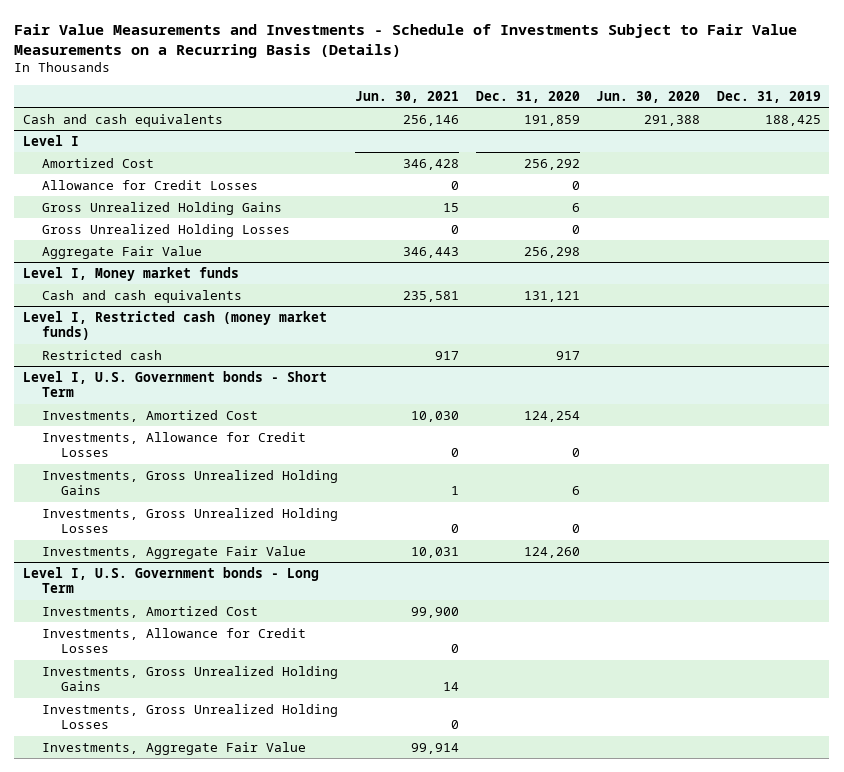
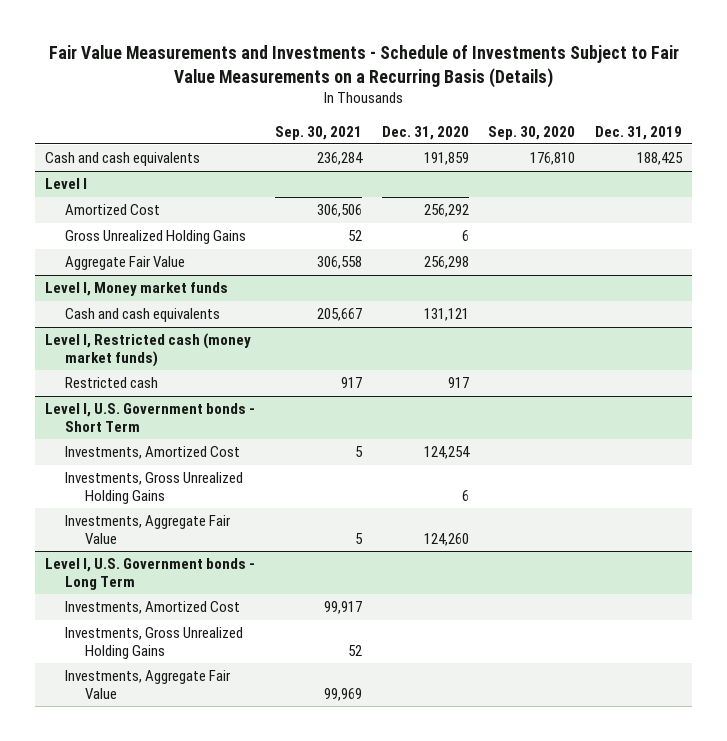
[354,90,459,103] Jun. 30, 2021 -> none
[596,90,701,103] Jun. 30, 2020 -> none
none -> [274,125,362,140] Sep. 30, 2021
none -> [488,125,576,140] Sep. 30, 2020
[42,179,259,190] Allowance for Credit Losses -> none
[42,223,291,237] Gross Unrealized Holding Losses -> none
[42,431,307,458] Investments, Allowance for Credit Losses -> none
[42,507,339,534] Investments, Gross Unrealized Holding Losses -> none
[42,627,307,654] Investments, Allowance for Credit Losses -> none
[42,703,339,730] Investments, Gross Unrealized Holding Losses -> none

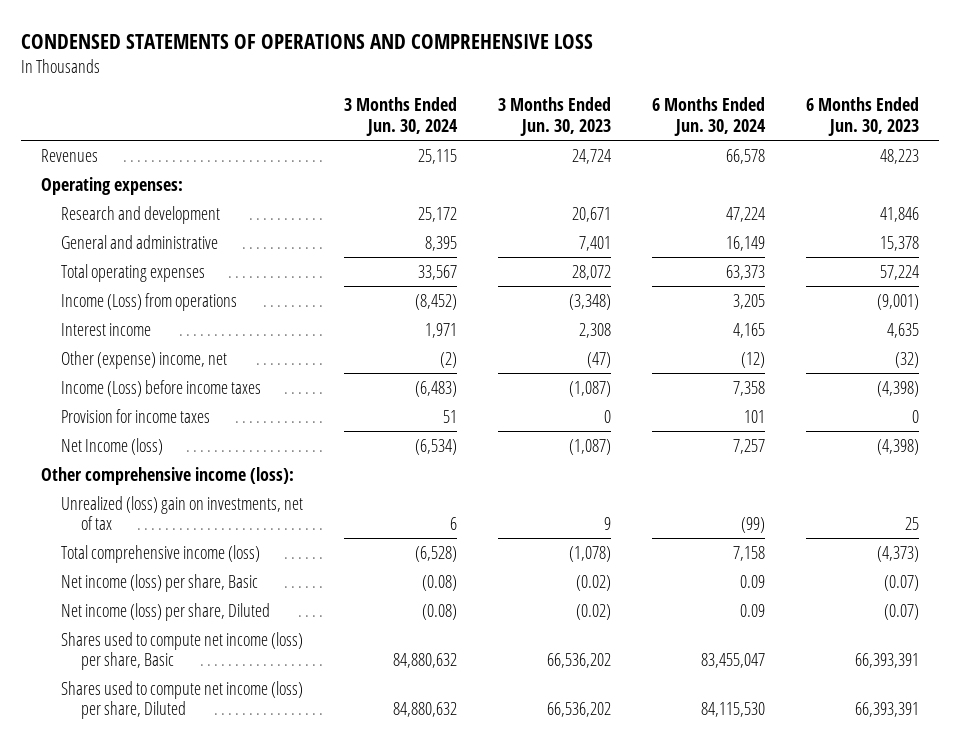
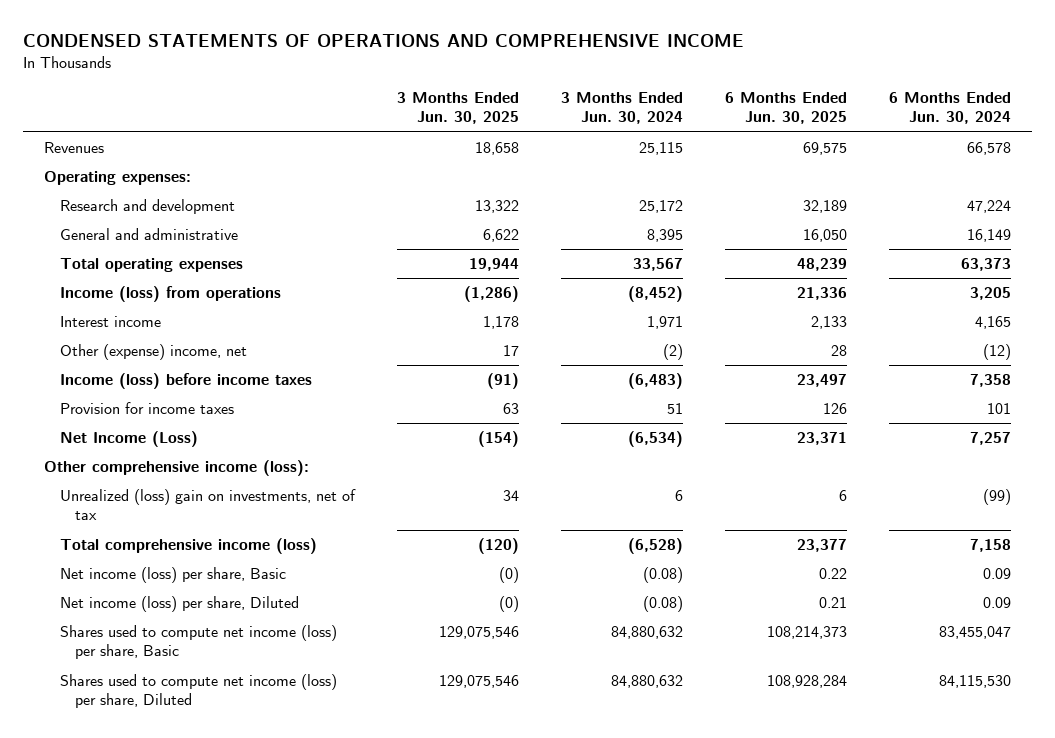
[20,33,593,49] CONDENSED STATEMENTS OF OPERATIONS AND COMPREHENSIVE LOSS -> [23,34,745,48] CONDENSED STATEMENTS OF OPERATIONS AND COMPREHENSIVE INCOME
[497,97,611,137] 3 Months Ended Jun. 30, 2023 -> none
[805,97,919,137] 6 Months Ended Jun. 30, 2023 -> none
none -> [396,91,519,125] 3 Months Ended Jun. 30, 2025
none -> [724,91,847,125] 6 Months Ended Jun. 30, 2025
[61,292,238,311] Income (Loss) from operations -> [59,285,281,302] Income (loss) from operations
[61,379,262,397] Income (Loss) before income taxes -> [59,372,312,389] Income (loss) before income taxes
[61,437,164,455] Net Income (loss) -> [59,430,198,447] Net Income (Loss)

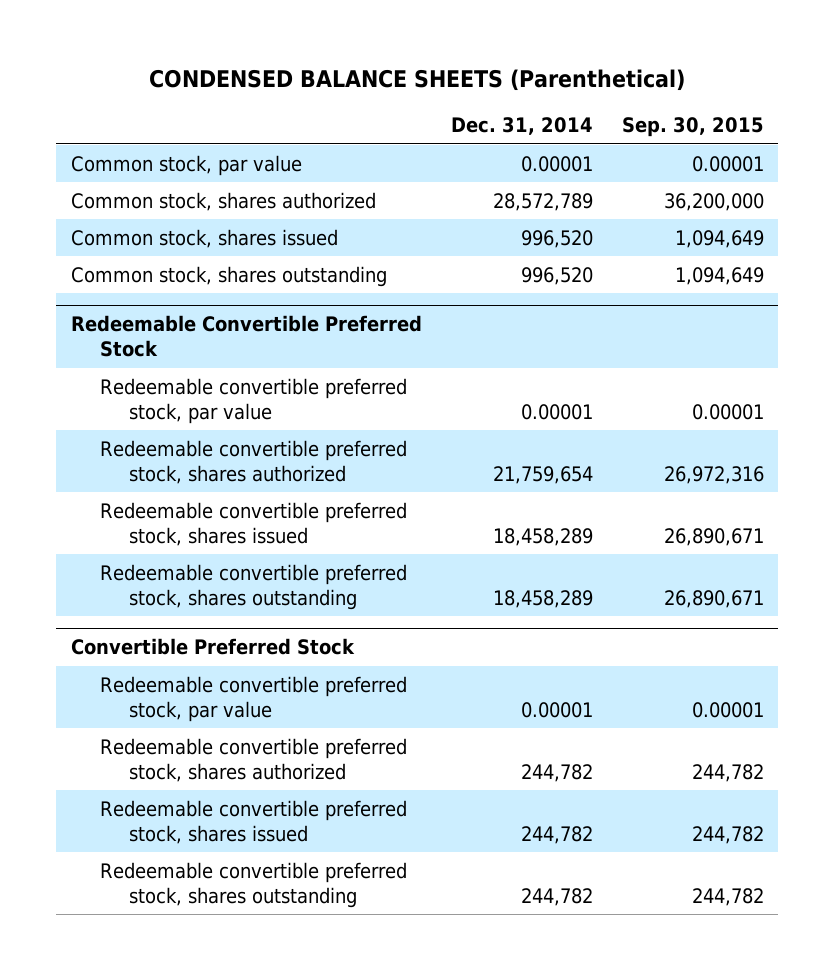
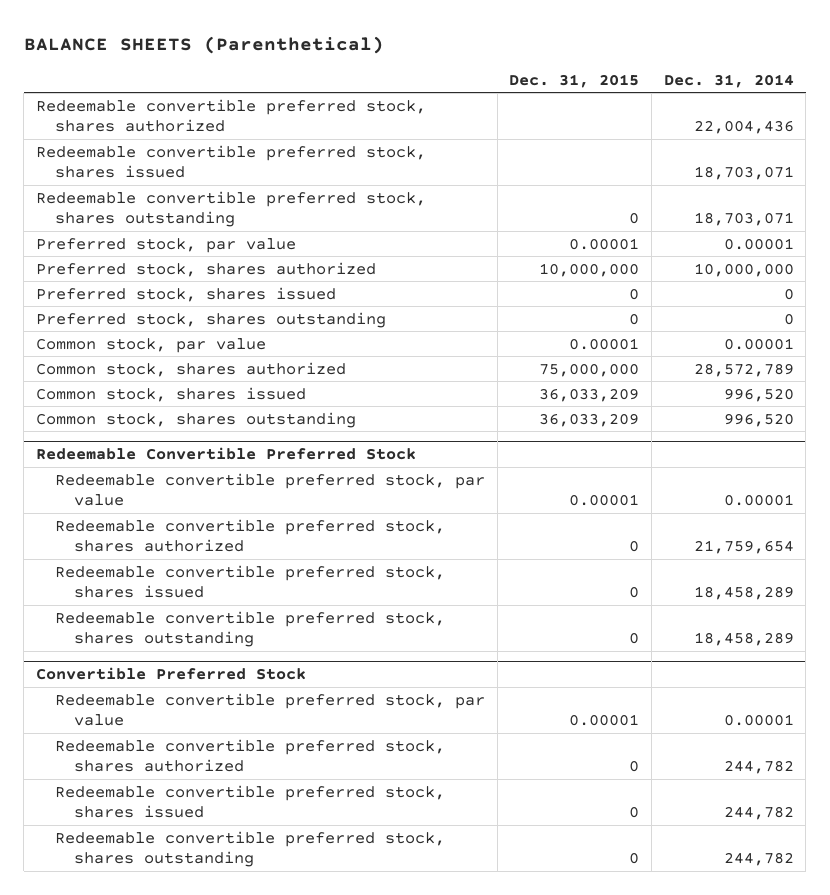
[149,68,686,91] CONDENSED BALANCE SHEETS (Parenthetical) -> [23,35,384,54] BALANCE SHEETS (Parenthetical)
[621,117,764,138] Sep. 30, 2015 -> none
none -> [509,73,640,88] Dec. 31, 2015
none -> [35,98,426,132] Redeemable convertible preferred stock, shares authorized
none -> [35,144,426,178] Redeemable convertible preferred stock, shares issued
none -> [35,190,426,227] Redeemable convertible preferred stock, shares outstanding
none -> [35,237,296,253] Preferred stock, par value
none -> [35,261,376,277] Preferred stock, shares authorized
none -> [35,286,336,302] Preferred stock, shares issued
none -> [35,311,386,328] Preferred stock, shares outstanding

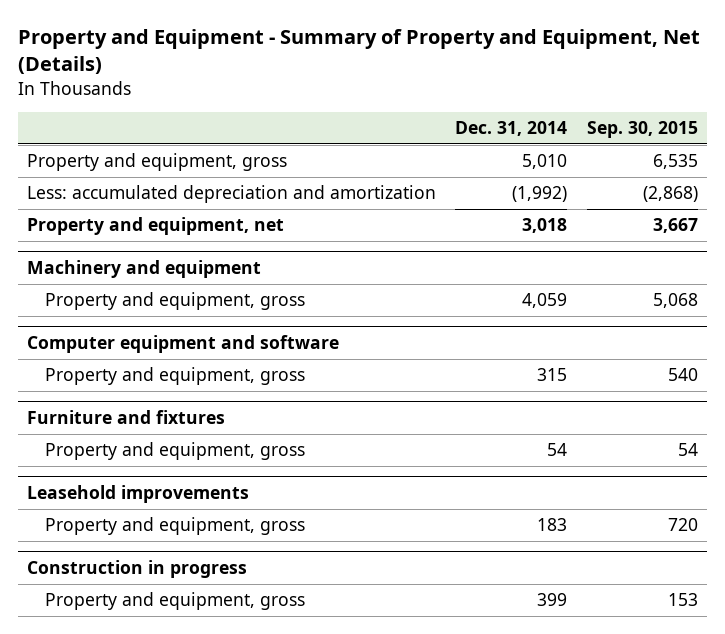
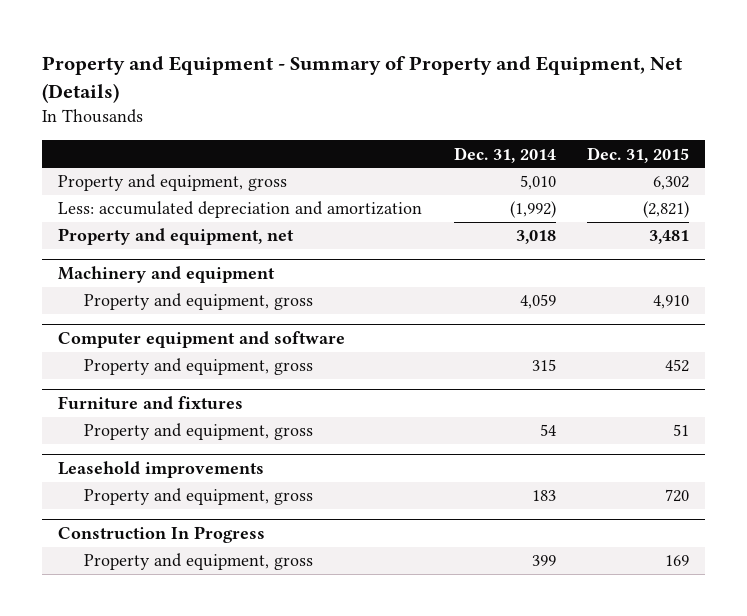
[586,121,698,139] Sep. 30, 2015 -> none
none -> [587,146,690,163] Dec. 31, 2015
[27,559,248,578] Construction in progress -> [58,526,266,544] Construction In Progress

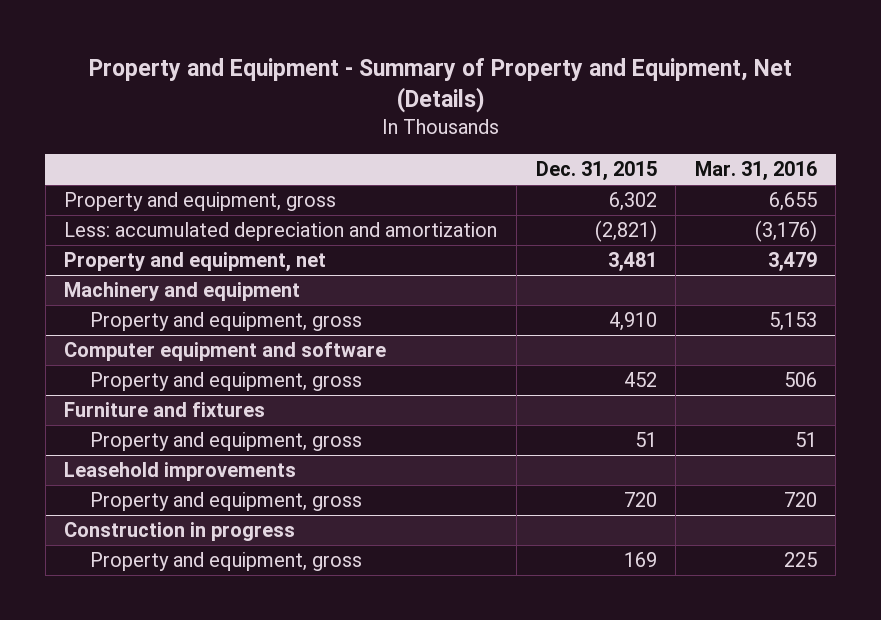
[453,146,556,163] Dec. 31, 2014 -> none
none -> [694,161,817,182] Mar. 31, 2016
[58,526,266,544] Construction In Progress -> [64,522,296,542] Construction in progress

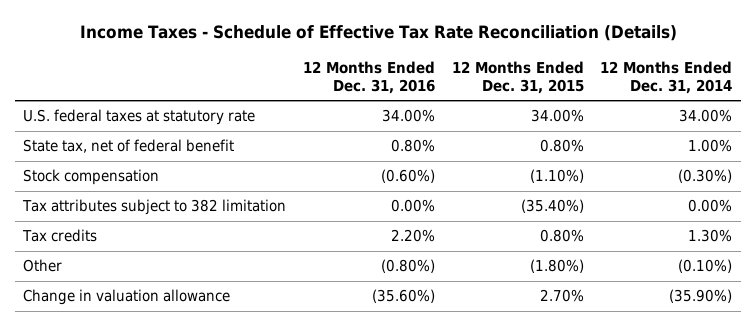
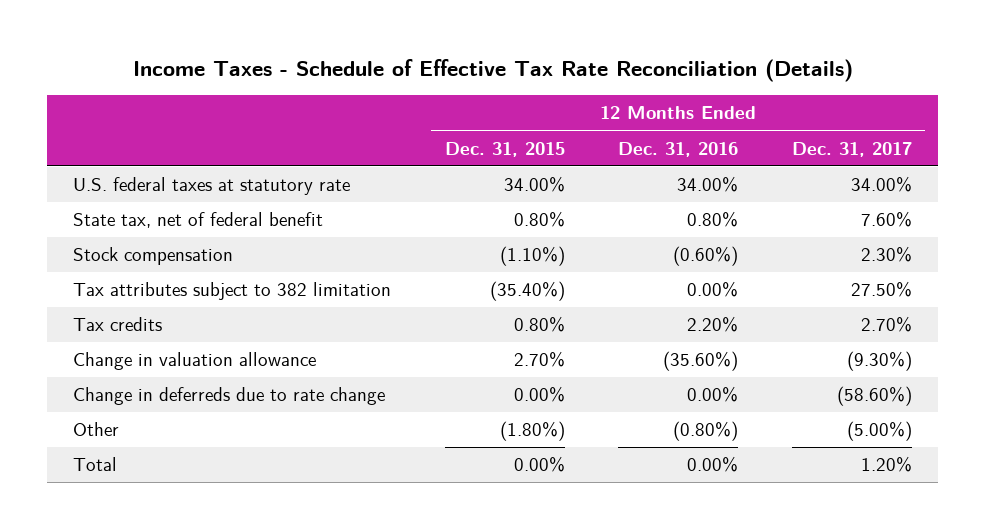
[600,61,733,94] 12 Months Ended Dec. 31, 2014 -> none
none -> [791,141,912,157] Dec. 31, 2017
none -> [73,387,386,406] Change in deferreds due to rate change
[23,259,63,273] Other -> [73,422,120,437] Other
none -> [73,457,118,472] Total

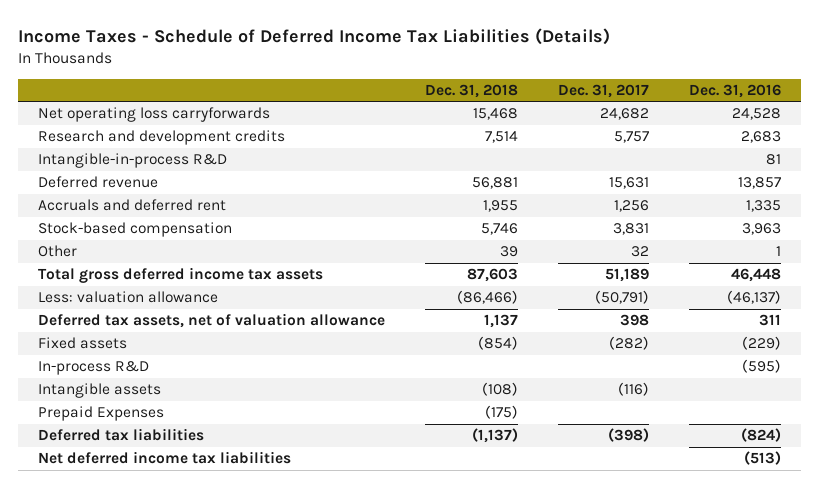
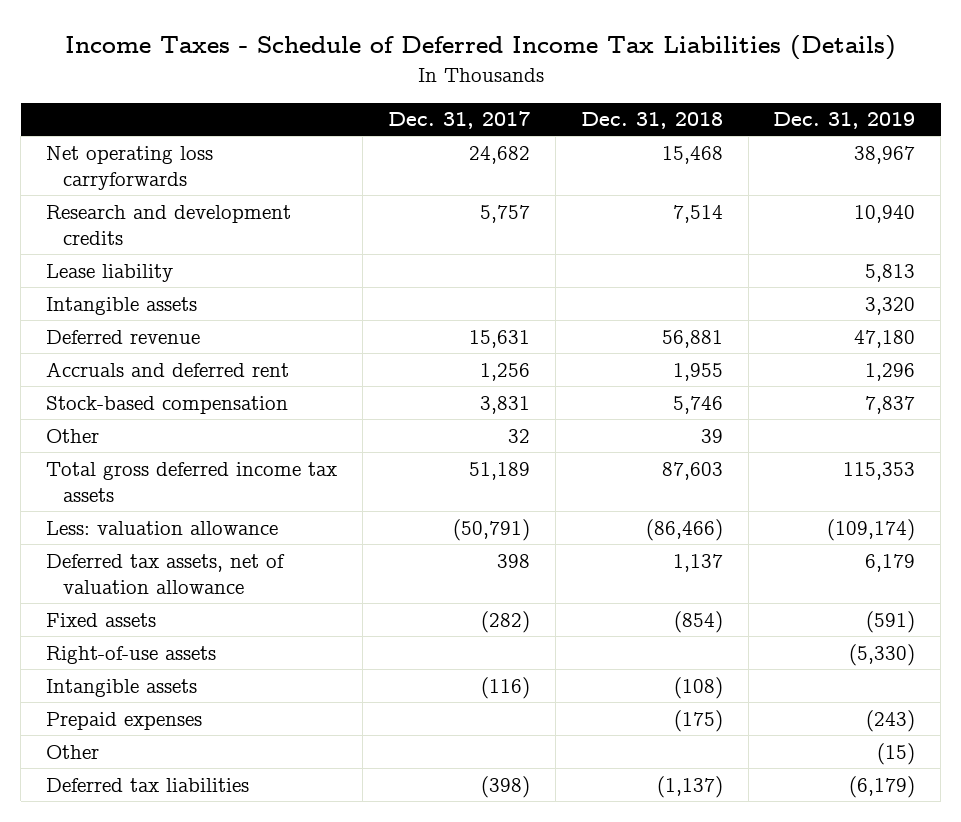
[689,84,782,99] Dec. 31, 2016 -> none
none -> [773,112,916,130] Dec. 31, 2019
[37,153,227,169] Intangible-in-process R&D -> none
none -> [46,263,174,282] Lease liability
none -> [46,296,198,315] Intangible assets
[37,361,149,376] In-process R&D -> none
none -> [46,645,217,664] Right-of-use assets
[37,406,164,422] Prepaid Expenses -> [46,711,203,730] Prepaid expenses
none -> [46,744,100,759] Other
[37,451,291,465] Net deferred income tax liabilities -> none

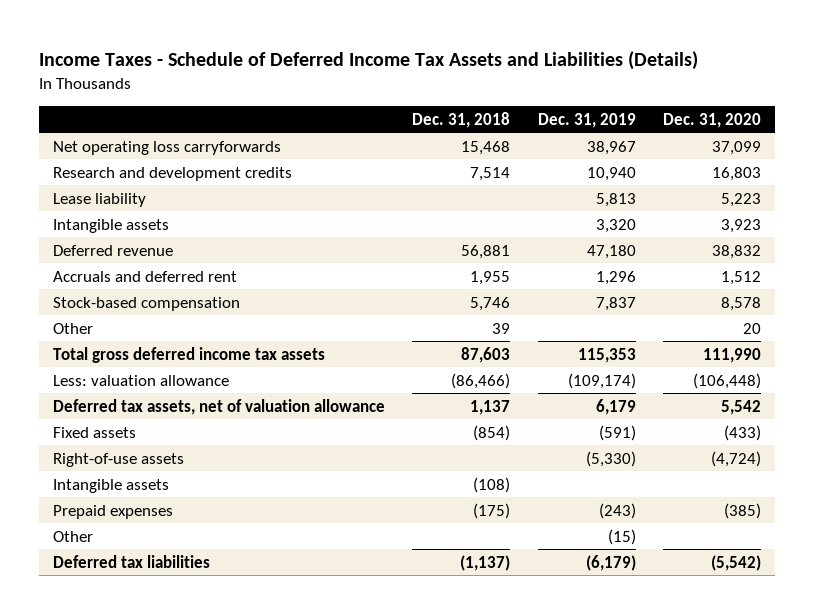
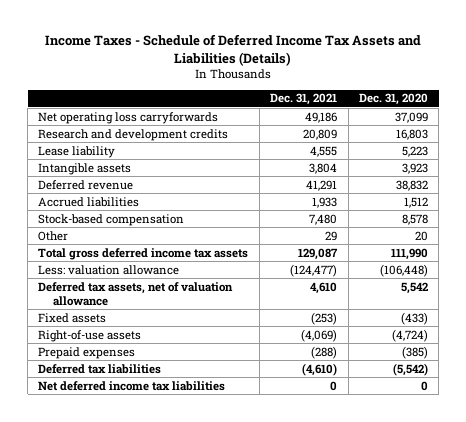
[412,111,511,128] Dec. 31, 2018 -> none
[537,112,636,128] Dec. 31, 2019 -> none
none -> [270,93,338,106] Dec. 31, 2021
[52,270,237,282] Accruals and deferred rent -> [38,196,140,207] Accrued liabilities
[52,478,169,493] Intangible assets -> none
[52,530,93,542] Other -> none
none -> [38,380,226,391] Net deferred income tax liabilities

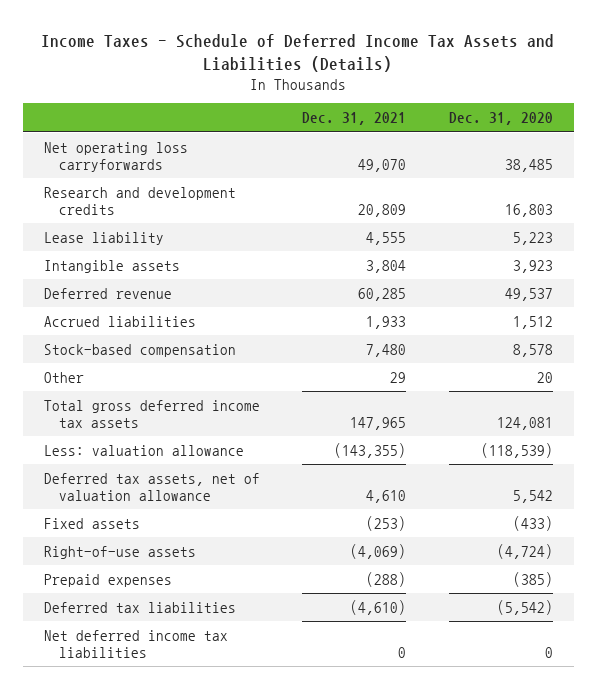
[305,111,338,123] 49,186 -> [358,159,407,173] 49,070
[395,111,429,123] 37,099 -> [504,159,553,173] 38,485
[306,179,338,191] 41,291 -> [358,287,407,301] 60,285
[396,179,429,191] 38,832 -> [504,287,553,301] 49,537
[298,247,339,260] 129,087 -> [350,417,407,431] 147,965
[391,247,429,260] 111,990 -> [496,417,553,431] 124,081
[290,263,338,277] (124,477) -> [334,442,407,458] (143,355)
[380,263,429,277] (106,448) -> [480,442,553,458] (118,539)

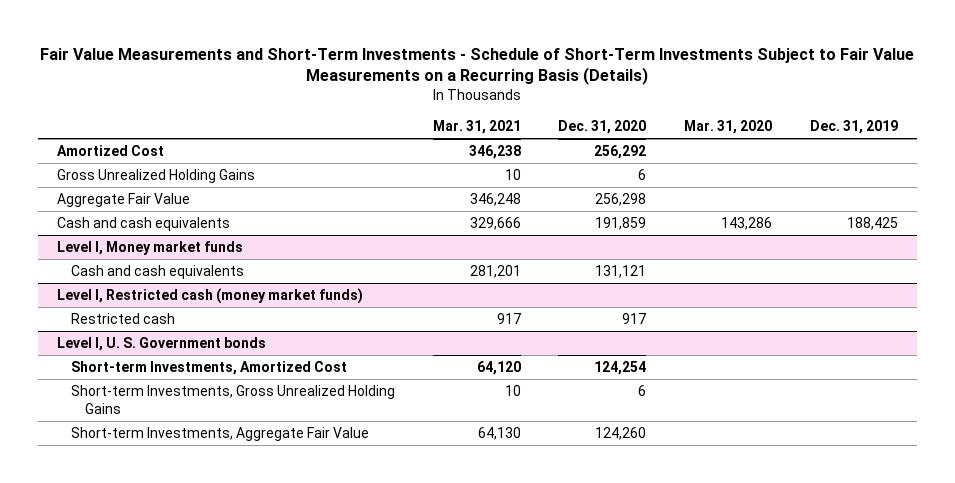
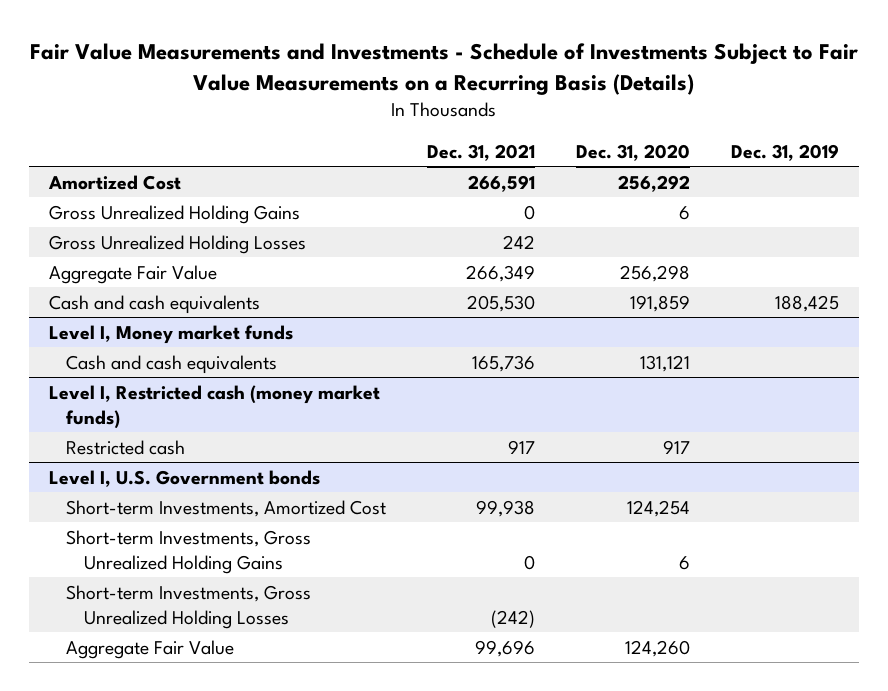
[40,47,915,86] Fair Value Measurements and Short-Term Investments - Schedule of Short-Term Investments Subject to Fair Value Measurements on a Recurring Basis (Details) -> [29,43,858,95] Fair Value Measurements and Investments - Schedule of Investments Subject to Fair Value Measurements on a Recurring Basis (Details)
[432,119,521,134] Mar. 31, 2021 -> none
[684,119,773,134] Mar. 31, 2020 -> none
none -> [427,143,536,161] Dec. 31, 2021
none -> [48,234,306,254] Gross Unrealized Holding Losses
[57,337,267,352] Level I, U. S. Government bonds -> [48,469,320,487] Level I, U.S. Government bonds
none -> [66,584,312,629] Short-term Investments, Gross Unrealized Holding Losses
[71,427,370,442] Short-term Investments, Aggregate Fair Value -> [66,639,235,659] Aggregate Fair Value

